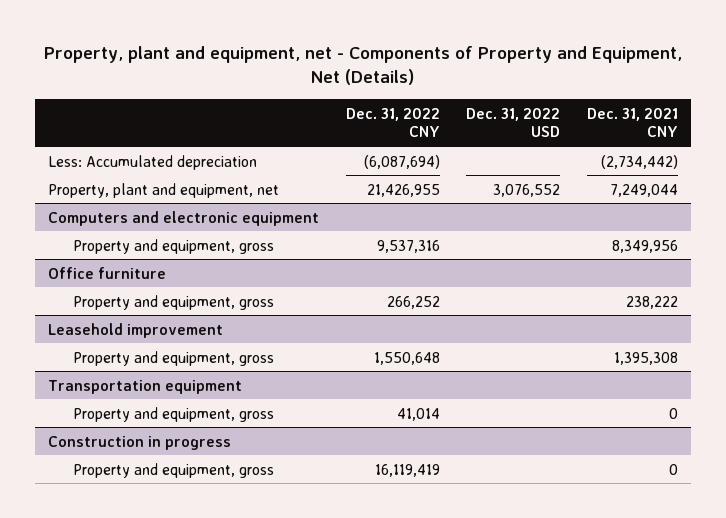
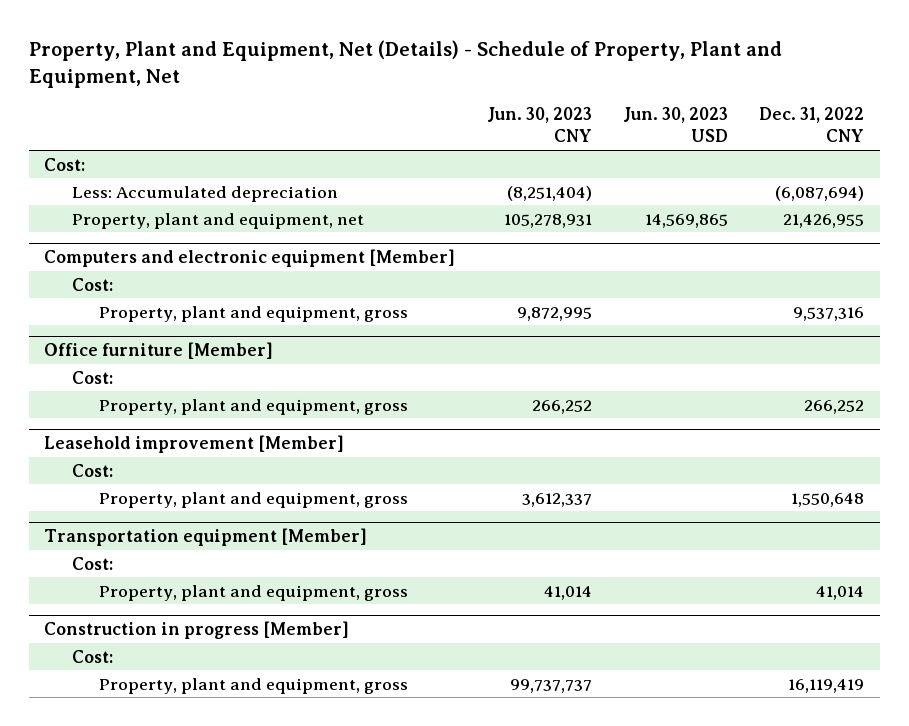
[43,45,682,86] Property, plant and equipment, net - Components of Property and Equipment, Net (Details) -> [28,39,782,88] Property, Plant and Equipment, Net (Details) - Schedule of Property, Plant and Equipment, Net
[466,107,561,138] Dec. 31, 2022 USD -> none
[586,107,678,138] Dec. 31, 2021 CNY -> none
none -> [486,106,592,143] Jun. 30, 2023 CNY
none -> [622,106,728,143] Jun. 30, 2023 USD
none -> [44,157,86,171] Cost:
[47,210,319,226] Computers and electronic equipment -> [44,248,456,267] Computers and electronic equipment [Member]
none -> [71,277,113,291] Cost:
[72,238,274,254] Property and equipment, gross -> [98,305,408,322] Property, plant and equipment, gross
[47,266,166,279] Office furniture -> [44,341,274,359] Office furniture [Member]
none -> [71,370,113,384] Cost:
[72,294,274,310] Property and equipment, gross -> [98,398,408,415] Property, plant and equipment, gross
[47,322,223,338] Leasehold improvement -> [44,434,345,453] Leasehold improvement [Member]
none -> [71,463,113,477] Cost:
[72,350,274,366] Property and equipment, gross -> [98,491,408,508] Property, plant and equipment, gross
[47,379,242,394] Transportation equipment -> [44,527,368,546] Transportation equipment [Member]
none -> [71,556,113,570] Cost:
[72,406,274,422] Property and equipment, gross -> [98,584,408,601] Property, plant and equipment, gross
[47,435,231,450] Construction in progress -> [44,620,350,639] Construction in progress [Member]
none -> [71,649,113,663] Cost:
[72,462,274,478] Property and equipment, gross -> [98,677,408,694] Property, plant and equipment, gross

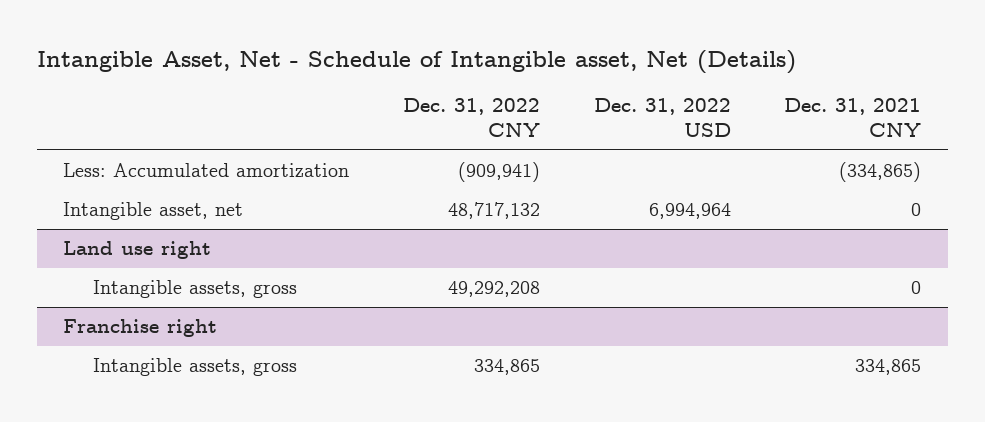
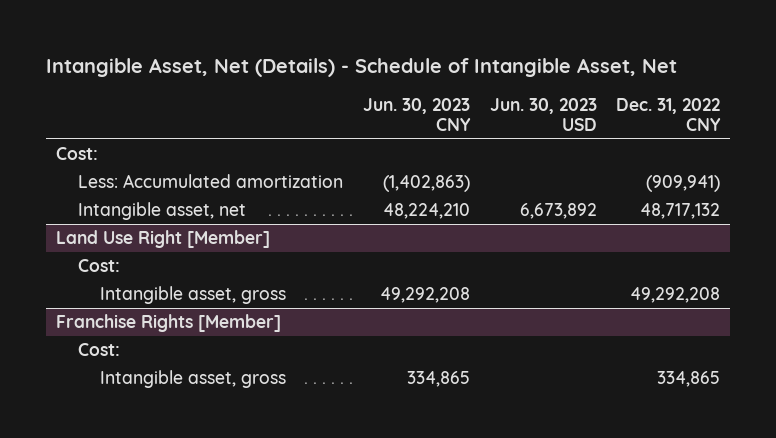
[36,49,796,74] Intangible Asset, Net - Schedule of Intangible asset, Net (Details) -> [46,58,678,78] Intangible Asset, Net (Details) - Schedule of Intangible Asset, Net
[593,98,731,137] Dec. 31, 2022 USD -> none
[784,98,922,137] Dec. 31, 2021 CNY -> none
none -> [362,97,471,131] Jun. 30, 2023 CNY
none -> [489,97,597,131] Jun. 30, 2023 USD
none -> [55,147,98,161] Cost:
[63,241,212,260] Land use right -> [55,230,270,249] Land Use Right [Member]
none -> [78,259,121,273] Cost:
[93,280,298,299] Intangible assets, gross -> [100,286,287,305] Intangible asset, gross
[63,319,218,338] Franchise right -> [55,314,281,333] Franchise Rights [Member]
none -> [78,343,121,357] Cost:
[93,358,298,377] Intangible assets, gross -> [100,370,287,389] Intangible asset, gross

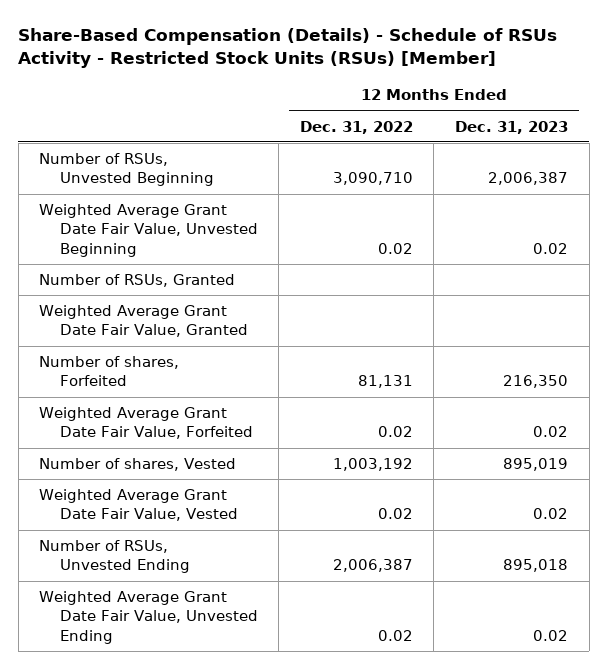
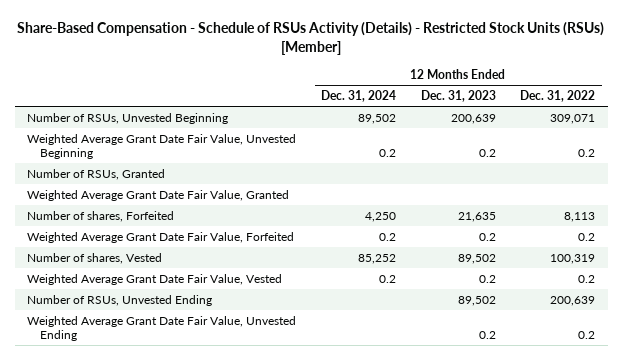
[18,28,558,69] Share-Based Compensation (Details) - Schedule of RSUs Activity - Restricted Stock Units (RSUs) [Member] -> [17,22,605,56] Share-Based Compensation - Schedule of RSUs Activity (Details) - Restricted Stock Units (RSUs) [Member]
none -> [320,89,396,102] Dec. 31, 2024
[332,172,413,186] 3,090,710 -> [550,113,596,124] 309,071
[488,172,569,186] 2,006,387 -> [450,113,496,124] 200,639
[377,242,413,254] 0.02 -> [578,149,596,158] 0.2
[533,242,569,254] 0.02 -> [478,149,496,158] 0.2
[357,375,413,389] 81,131 -> [564,211,596,222] 8,113
[503,375,569,389] 216,350 -> [457,211,496,222] 21,635
[377,426,413,438] 0.02 -> [578,232,596,241] 0.2
[533,426,569,438] 0.02 -> [478,232,496,241] 0.2
[332,458,413,472] 1,003,192 -> [550,253,596,264] 100,319
[503,458,569,472] 895,019 -> [457,253,496,264] 89,502
[377,508,413,520] 0.02 -> [578,274,596,283] 0.2
[533,508,569,520] 0.02 -> [478,274,496,283] 0.2
[332,559,413,573] 2,006,387 -> [550,295,596,306] 200,639
[503,559,569,573] 895,018 -> [457,295,496,306] 89,502
[377,629,413,641] 0.02 -> [578,331,596,340] 0.2
[533,629,569,641] 0.02 -> [478,331,496,340] 0.2

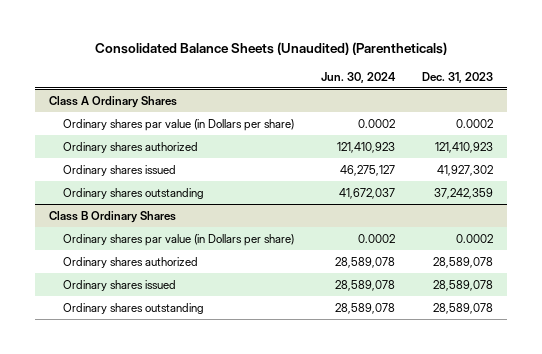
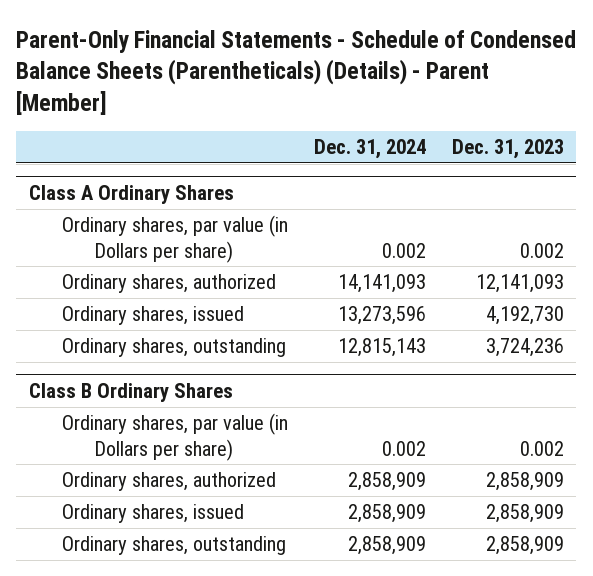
[94,42,447,56] Consolidated Balance Sheets (Unaudited) (Parentheticals) -> [16,29,577,115] Parent-Only Financial Statements - Schedule of Condensed Balance Sheets (Parentheticals) (Details) - Parent [Member]
[321,71,397,83] Jun. 30, 2024 -> none
none -> [313,138,426,159] Dec. 31, 2024
[62,118,294,131] Ordinary shares par value (in Dollars per share) -> [61,215,288,263] Ordinary shares, par value (in Dollars per share)
[456,118,494,128] 0.0002 -> [519,242,564,258] 0.002
[62,141,198,153] Ordinary shares authorized -> [61,274,276,294] Ordinary shares, authorized
[435,141,494,153] 121,410,923 -> [475,274,564,294] 12,141,093
[62,164,176,176] Ordinary shares issued -> [61,306,244,326] Ordinary shares, issued
[437,164,494,176] 41,927,302 -> [485,306,564,326] 4,192,730
[62,187,204,199] Ordinary shares outstanding -> [61,338,286,358] Ordinary shares, outstanding
[434,187,494,199] 37,242,359 -> [485,338,564,358] 3,724,236
[62,233,294,246] Ordinary shares par value (in Dollars per share) -> [61,413,288,461] Ordinary shares, par value (in Dollars per share)
[456,233,494,243] 0.0002 -> [519,440,564,456] 0.002
[62,256,198,268] Ordinary shares authorized -> [61,472,276,492] Ordinary shares, authorized
[433,256,494,268] 28,589,078 -> [485,472,564,492] 2,858,909
[62,279,176,291] Ordinary shares issued -> [61,504,244,524] Ordinary shares, issued
[433,279,494,291] 28,589,078 -> [485,504,564,524] 2,858,909
[62,302,204,314] Ordinary shares outstanding -> [61,536,286,556] Ordinary shares, outstanding
[433,302,494,314] 28,589,078 -> [485,536,564,556] 2,858,909

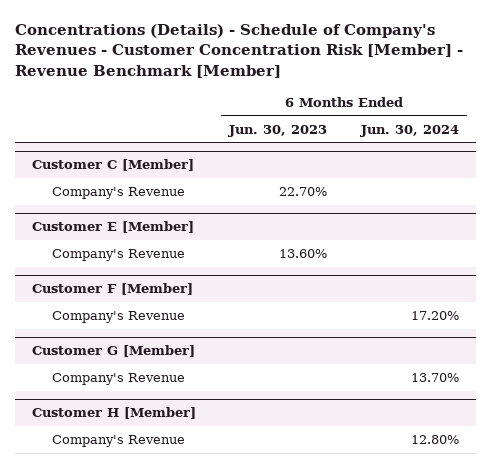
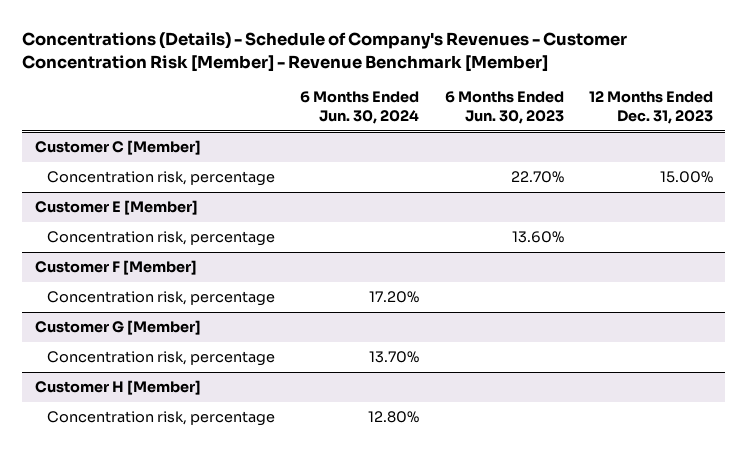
none -> [588,91,713,125] 12 Months Ended Dec. 31, 2023
[52,187,186,200] Company's Revenue -> [47,171,276,187] Concentration risk, percentage
[52,249,186,262] Company's Revenue -> [47,231,276,247] Concentration risk, percentage
[52,311,186,324] Company's Revenue -> [47,291,276,307] Concentration risk, percentage
[52,373,186,386] Company's Revenue -> [47,351,276,367] Concentration risk, percentage
[52,435,186,448] Company's Revenue -> [47,411,276,427] Concentration risk, percentage

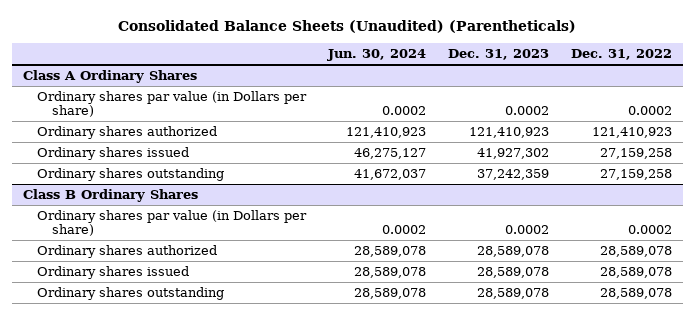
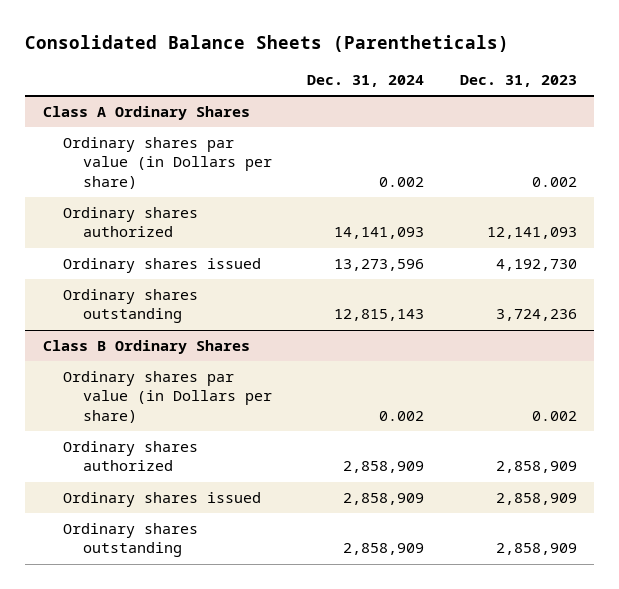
[118,20,577,34] Consolidated Balance Sheets (Unaudited) (Parentheticals) -> [24,34,509,52] Consolidated Balance Sheets (Parentheticals)
[327,49,427,62] Jun. 30, 2024 -> none
[570,49,672,61] Dec. 31, 2022 -> none
none -> [307,74,425,87] Dec. 31, 2024
[504,106,549,116] 0.0002 -> [531,176,577,187] 0.002
[468,126,549,138] 121,410,923 -> [486,227,577,240] 12,141,093
[476,147,549,159] 41,927,302 -> [495,259,577,272] 4,192,730
[476,168,549,180] 37,242,359 -> [495,309,577,322] 3,724,236
[504,225,549,235] 0.0002 -> [531,410,577,421] 0.002
[476,245,549,257] 28,589,078 -> [495,461,577,474] 2,858,909
[476,266,549,278] 28,589,078 -> [495,493,577,506] 2,858,909
[476,287,549,299] 28,589,078 -> [495,543,577,556] 2,858,909

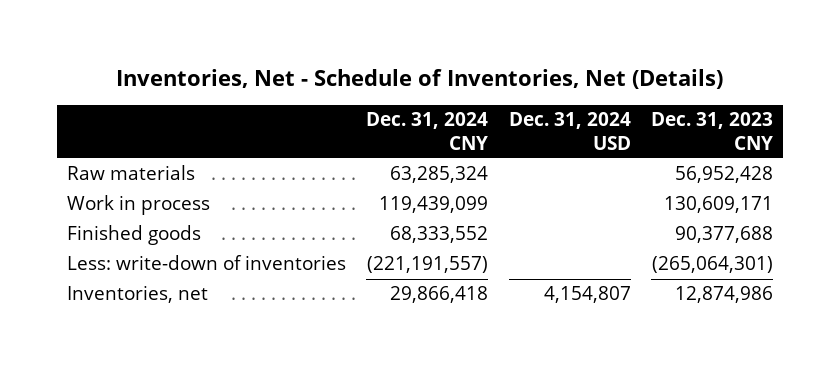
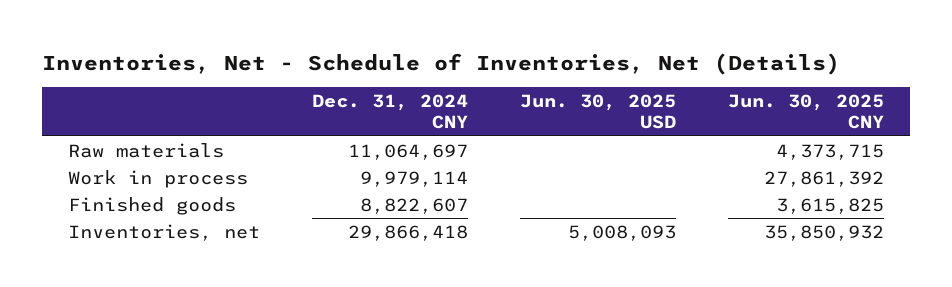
[508,112,631,150] Dec. 31, 2024 USD -> none
[650,112,773,150] Dec. 31, 2023 CNY -> none
none -> [520,93,677,130] Jun. 30, 2025 USD
none -> [728,93,885,130] Jun. 30, 2025 CNY
[67,255,347,271] Less: write-down of inventories -> none
[390,166,489,184] 63,285,324 -> [348,143,469,160] 11,064,697
[379,196,489,214] 119,439,099 -> [360,170,469,187] 9,979,114
[390,226,489,244] 68,333,552 -> [360,197,469,214] 8,822,607

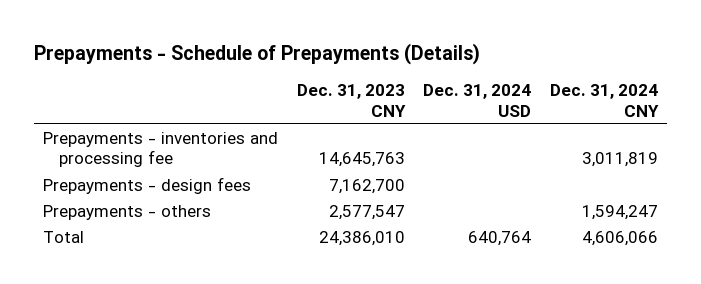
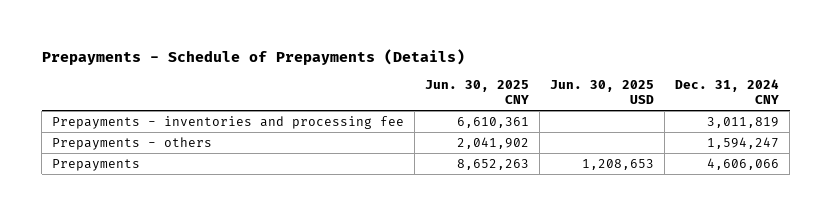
[296,84,406,117] Dec. 31, 2023 CNY -> none
[423,84,532,117] Dec. 31, 2024 USD -> none
none -> [425,79,530,105] Jun. 30, 2025 CNY
none -> [550,79,655,105] Jun. 30, 2025 USD
[43,177,252,195] Prepayments - design fees -> none
[43,231,85,244] Total -> [52,158,141,171] Prepayments

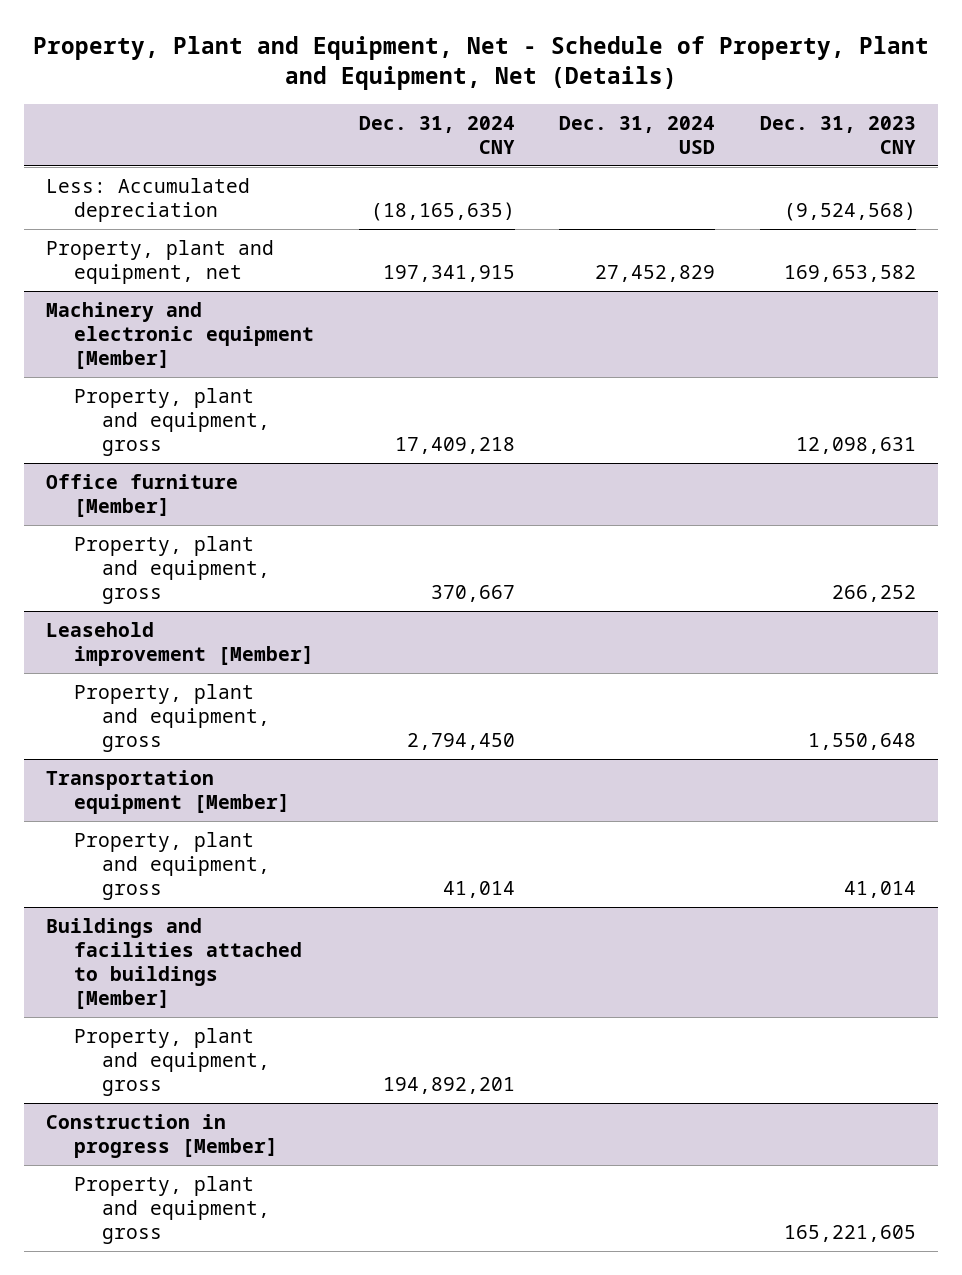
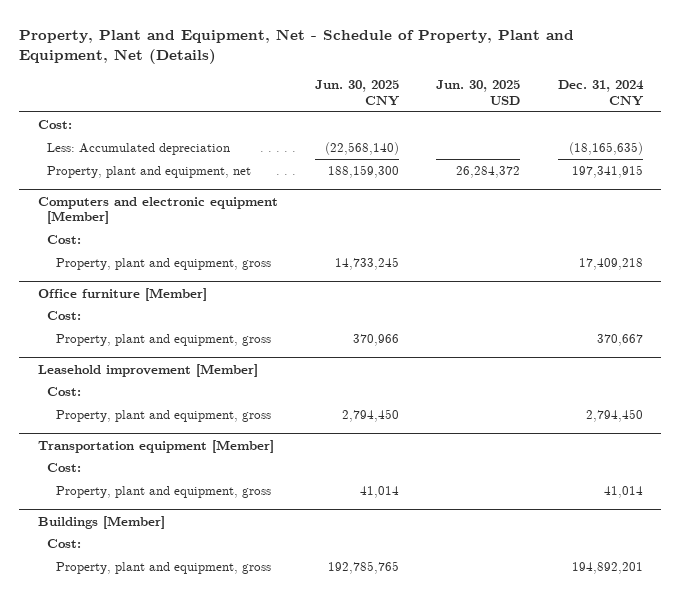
[559,115,716,154] Dec. 31, 2024 USD -> none
[759,115,916,154] Dec. 31, 2023 CNY -> none
none -> [315,80,401,106] Jun. 30, 2025 CNY
none -> [436,80,521,105] Jun. 30, 2025 USD
none -> [37,119,72,129] Cost:
[45,301,314,370] Machinery and electronic equipment [Member] -> [37,196,278,225] Computers and electronic equipment [Member]
none -> [47,234,82,244] Cost:
none -> [47,310,82,320] Cost:
none -> [47,386,82,396] Cost:
none -> [47,462,82,472] Cost:
[45,917,302,1010] Buildings and facilities attached to buildings [Member] -> none
none -> [37,515,165,529] Buildings [Member]
none -> [47,538,82,548] Cost:
[45,1113,278,1158] Construction in progress [Member] -> none
[73,1175,270,1245] Property, plant and equipment, gross -> none

